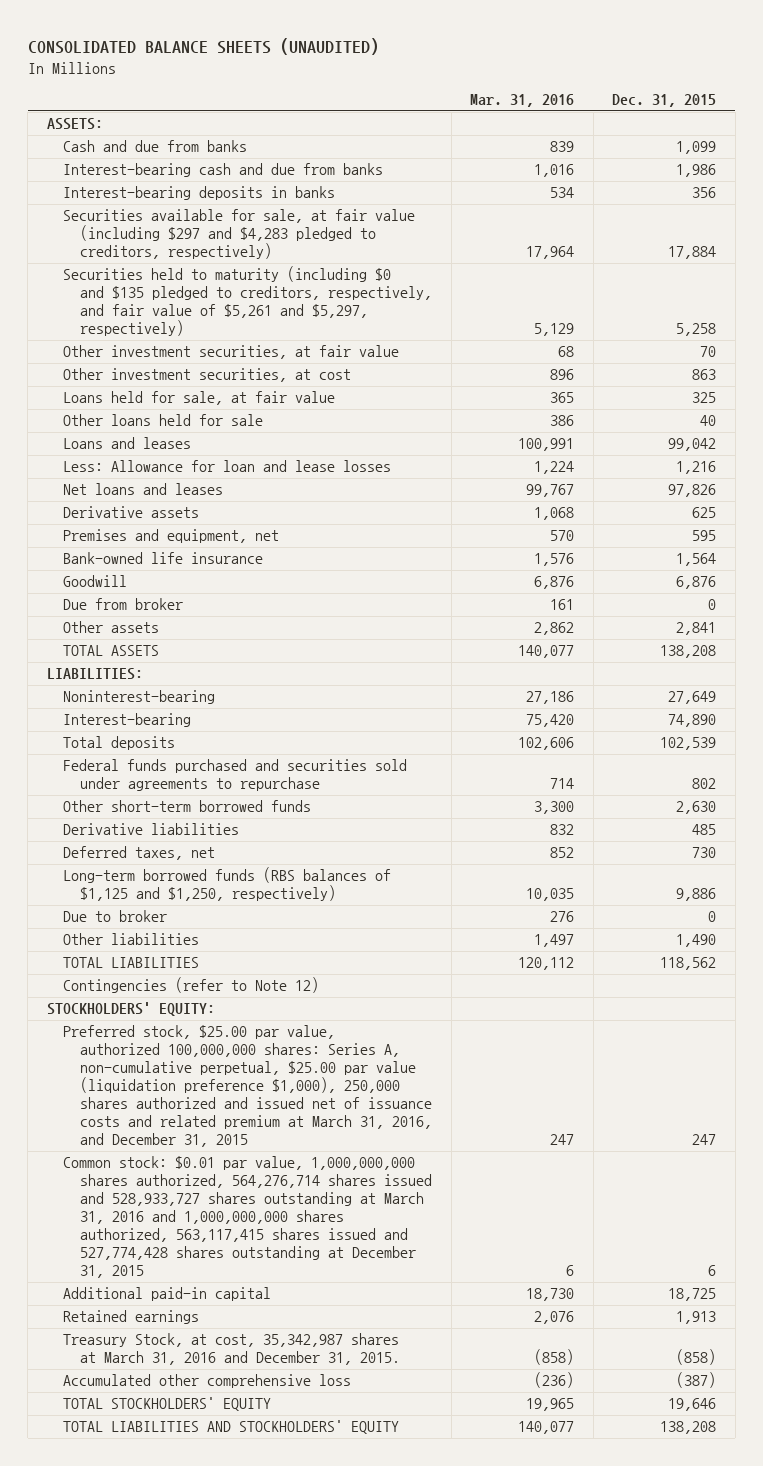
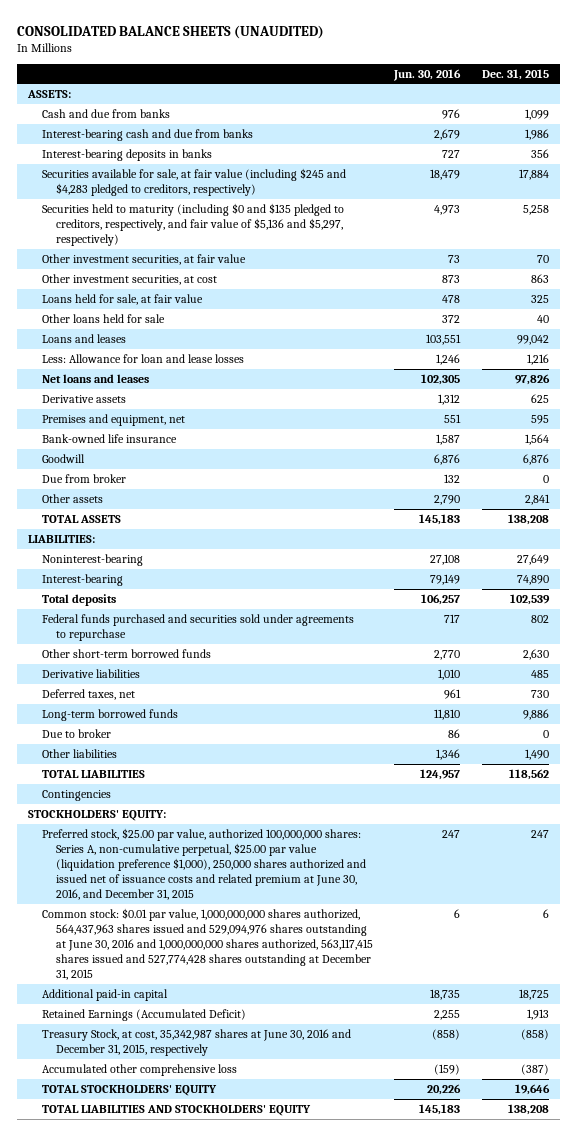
[470,94,575,108] Mar. 31, 2016 -> none
none -> [393,68,462,81] Jun. 30, 2016
[63,209,416,260] Securities available for sale, at fair value (including $297 and $4,283 pledged to creditors, respectively) -> [42,167,347,196] Securities available for sale, at fair value (including $245 and $4,283 pledged to creditors, respectively)
[63,266,432,337] Securities held to maturity (including $0 and $135 pledged to creditors, respectively, and fair value of $5,261 and $5,297, respectively) -> [42,202,345,247] Securities held to maturity (including $0 and $135 pledged to creditors, respectively, and fair value of $5,136 and $5,297, respectively)
[63,867,392,902] Long-term borrowed funds (RBS balances of $1,125 and $1,250, respectively) -> [42,708,179,721] Long-term borrowed funds
[63,977,320,994] Contingencies (refer to Note 12) -> [42,789,112,801] Contingencies
[63,1025,432,1148] Preferred stock, $25.00 par value, authorized 100,000,000 shares: Series A, non-cumulative perpetual, $25.00 par value (liquidation preference $1,000), 250,000 shares authorized and issued net of issuance costs and related premium at March 31, 2016, and December 31, 2015 -> [42,827,367,901] Preferred stock, $25.00 par value, authorized 100,000,000 shares: Series A, non-cumulative perpetual, $25.00 par value (liquidation preference $1,000), 250,000 shares authorized and issued net of issuance costs and related premium at June 30, 2016, and December 31, 2015
[63,1156,432,1279] Common stock: $0.01 par value, 1,000,000,000 shares authorized, 564,276,714 shares issued and 528,933,727 shares outstanding at March 31, 2016 and 1,000,000,000 shares authorized, 563,117,415 shares issued and 527,774,428 shares outstanding at December 31, 2015 -> [42,907,374,981] Common stock: $0.01 par value, 1,000,000,000 shares authorized, 564,437,963 shares issued and 529,094,976 shares outstanding at June 30, 2016 and 1,000,000,000 shares authorized, 563,117,415 shares issued and 527,774,428 shares outstanding at December 31, 2015
[63,1310,200,1325] Retained earnings -> [42,1008,247,1021] Retained Earnings (Accumulated Deficit)
[63,1333,400,1366] Treasury Stock, at cost, 35,342,987 shares at March 31, 2016 and December 31, 2015. -> [42,1028,352,1056] Treasury Stock, at cost, 35,342,987 shares at June 30, 2016 and December 31, 2015, respectively

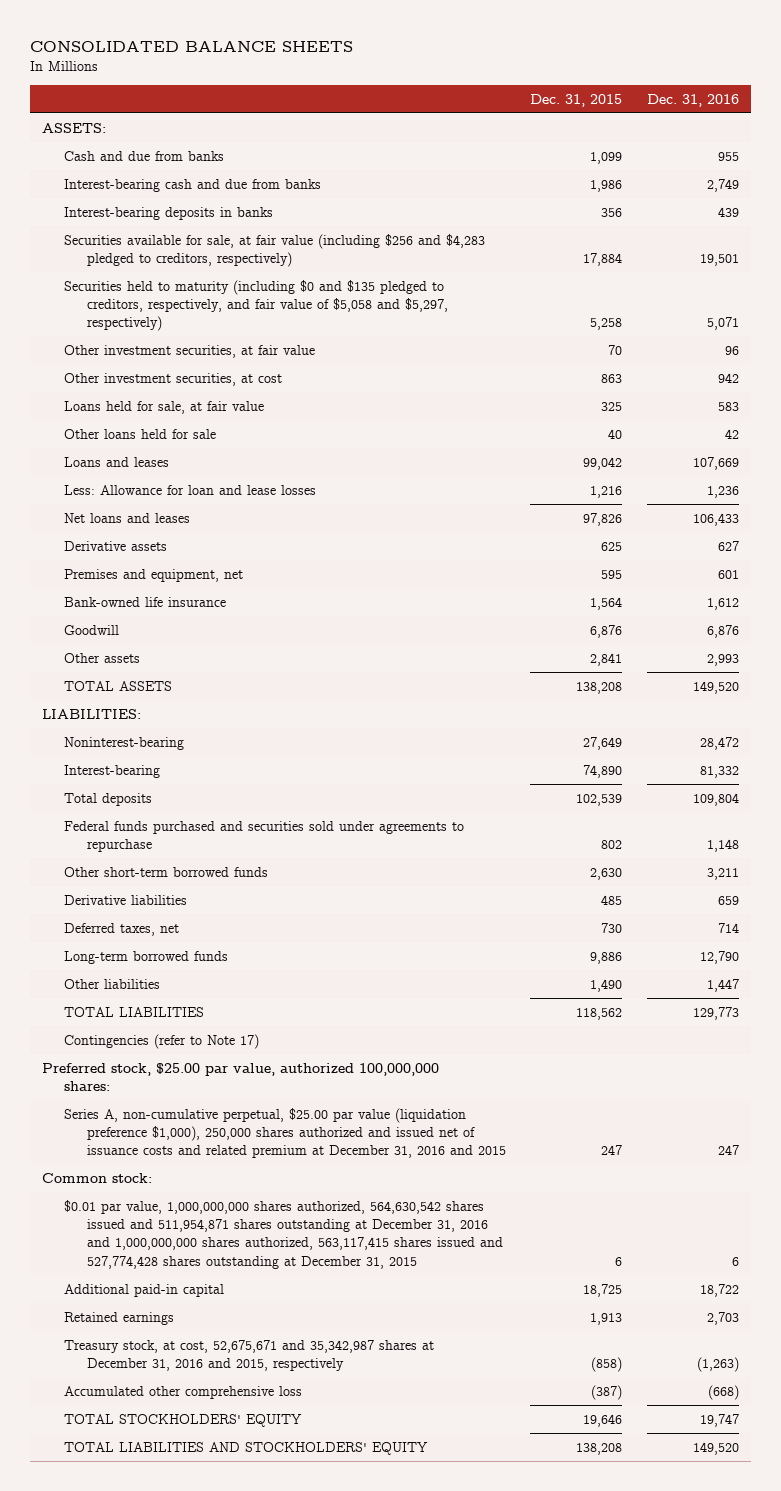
[17,24,325,39] CONSOLIDATED BALANCE SHEETS (UNAUDITED) -> [29,40,353,52] CONSOLIDATED BALANCE SHEETS
[393,68,462,81] Jun. 30, 2016 -> none
none -> [646,93,739,107] Dec. 31, 2016
[42,167,347,196] Securities available for sale, at fair value (including $245 and $4,283 pledged to creditors, respectively) -> [64,233,486,268] Securities available for sale, at fair value (including $256 and $4,283 pledged to creditors, respectively)
[42,202,345,247] Securities held to maturity (including $0 and $135 pledged to creditors, respectively, and fair value of $5,136 and $5,297, respectively) -> [64,279,448,332] Securities held to maturity (including $0 and $135 pledged to creditors, respectively, and fair value of $5,058 and $5,297, respectively)
[42,473,127,483] Due from broker -> none
[42,728,112,738] Due to broker -> none
[27,809,166,821] STOCKHOLDERS' EQUITY: -> none
[42,789,112,801] Contingencies -> [64,1033,260,1049] Contingencies (refer to Note 17)
none -> [42,1062,440,1092] Preferred stock, $25.00 par value, authorized 100,000,000 shares:
[42,827,367,901] Preferred stock, $25.00 par value, authorized 100,000,000 shares: Series A, non-cumulative perpetual, $25.00 par value (liquidation preference $1,000), 250,000 shares authorized and issued net of issuance costs and related premium at June 30, 2016, and December 31, 2015 -> [64,1107,506,1159] Series A, non-cumulative perpetual, $25.00 par value (liquidation preference $1,000), 250,000 shares authorized and issued net of issuance costs and related premium at December 31, 2016 and 2015
none -> [42,1172,153,1183] Common stock:
[42,907,374,981] Common stock: $0.01 par value, 1,000,000,000 shares authorized, 564,437,963 shares issued and 529,094,976 shares outstanding at June 30, 2016 and 1,000,000,000 shares authorized, 563,117,415 shares issued and 527,774,428 shares outstanding at December 31, 2015 -> [64,1199,503,1269] $0.01 par value, 1,000,000,000 shares authorized, 564,630,542 shares issued and 511,954,871 shares outstanding at December 31, 2016 and 1,000,000,000 shares authorized, 563,117,415 shares issued and 527,774,428 shares outstanding at December 31, 2015
[42,1008,247,1021] Retained Earnings (Accumulated Deficit) -> [64,1311,175,1325] Retained earnings
[42,1028,352,1056] Treasury Stock, at cost, 35,342,987 shares at June 30, 2016 and December 31, 2015, respectively -> [64,1339,435,1372] Treasury stock, at cost, 52,675,671 and 35,342,987 shares at December 31, 2016 and 2015, respectively

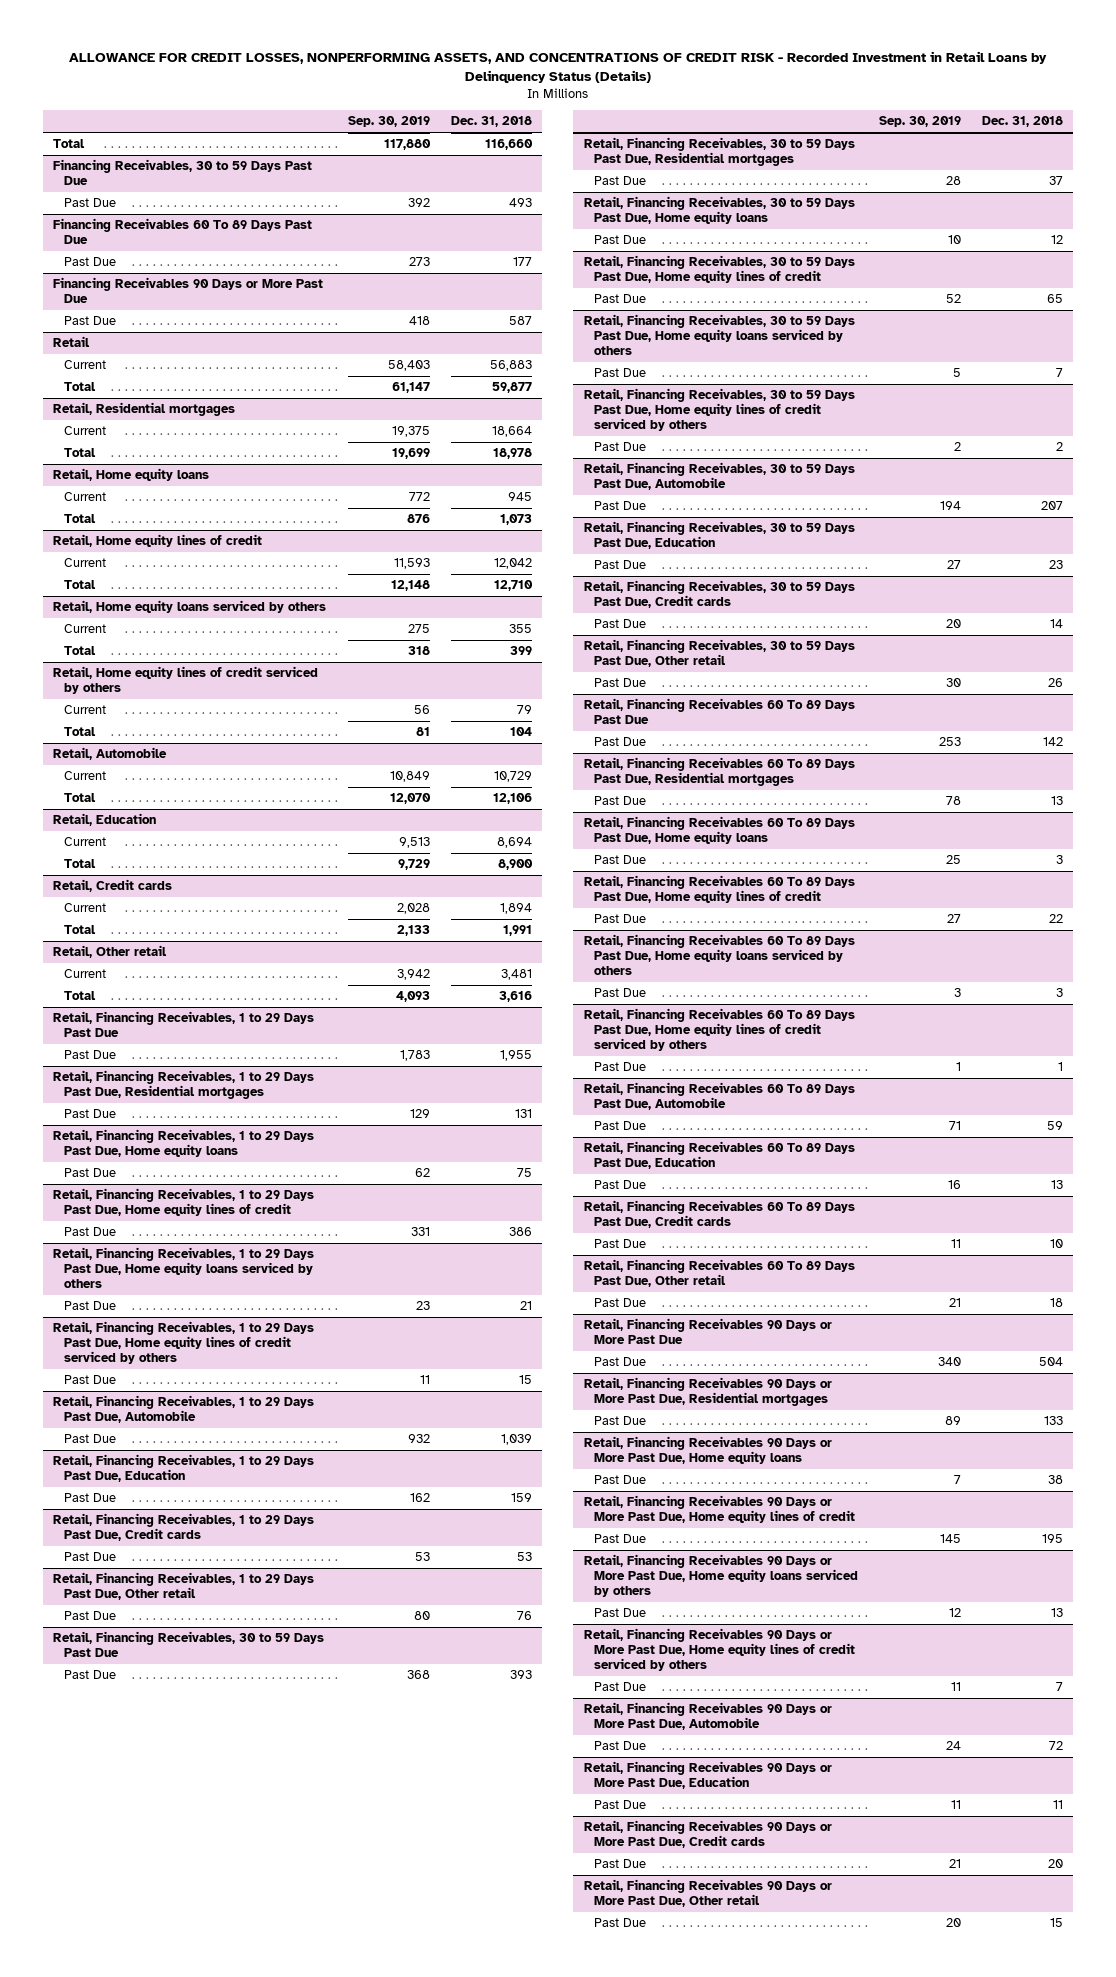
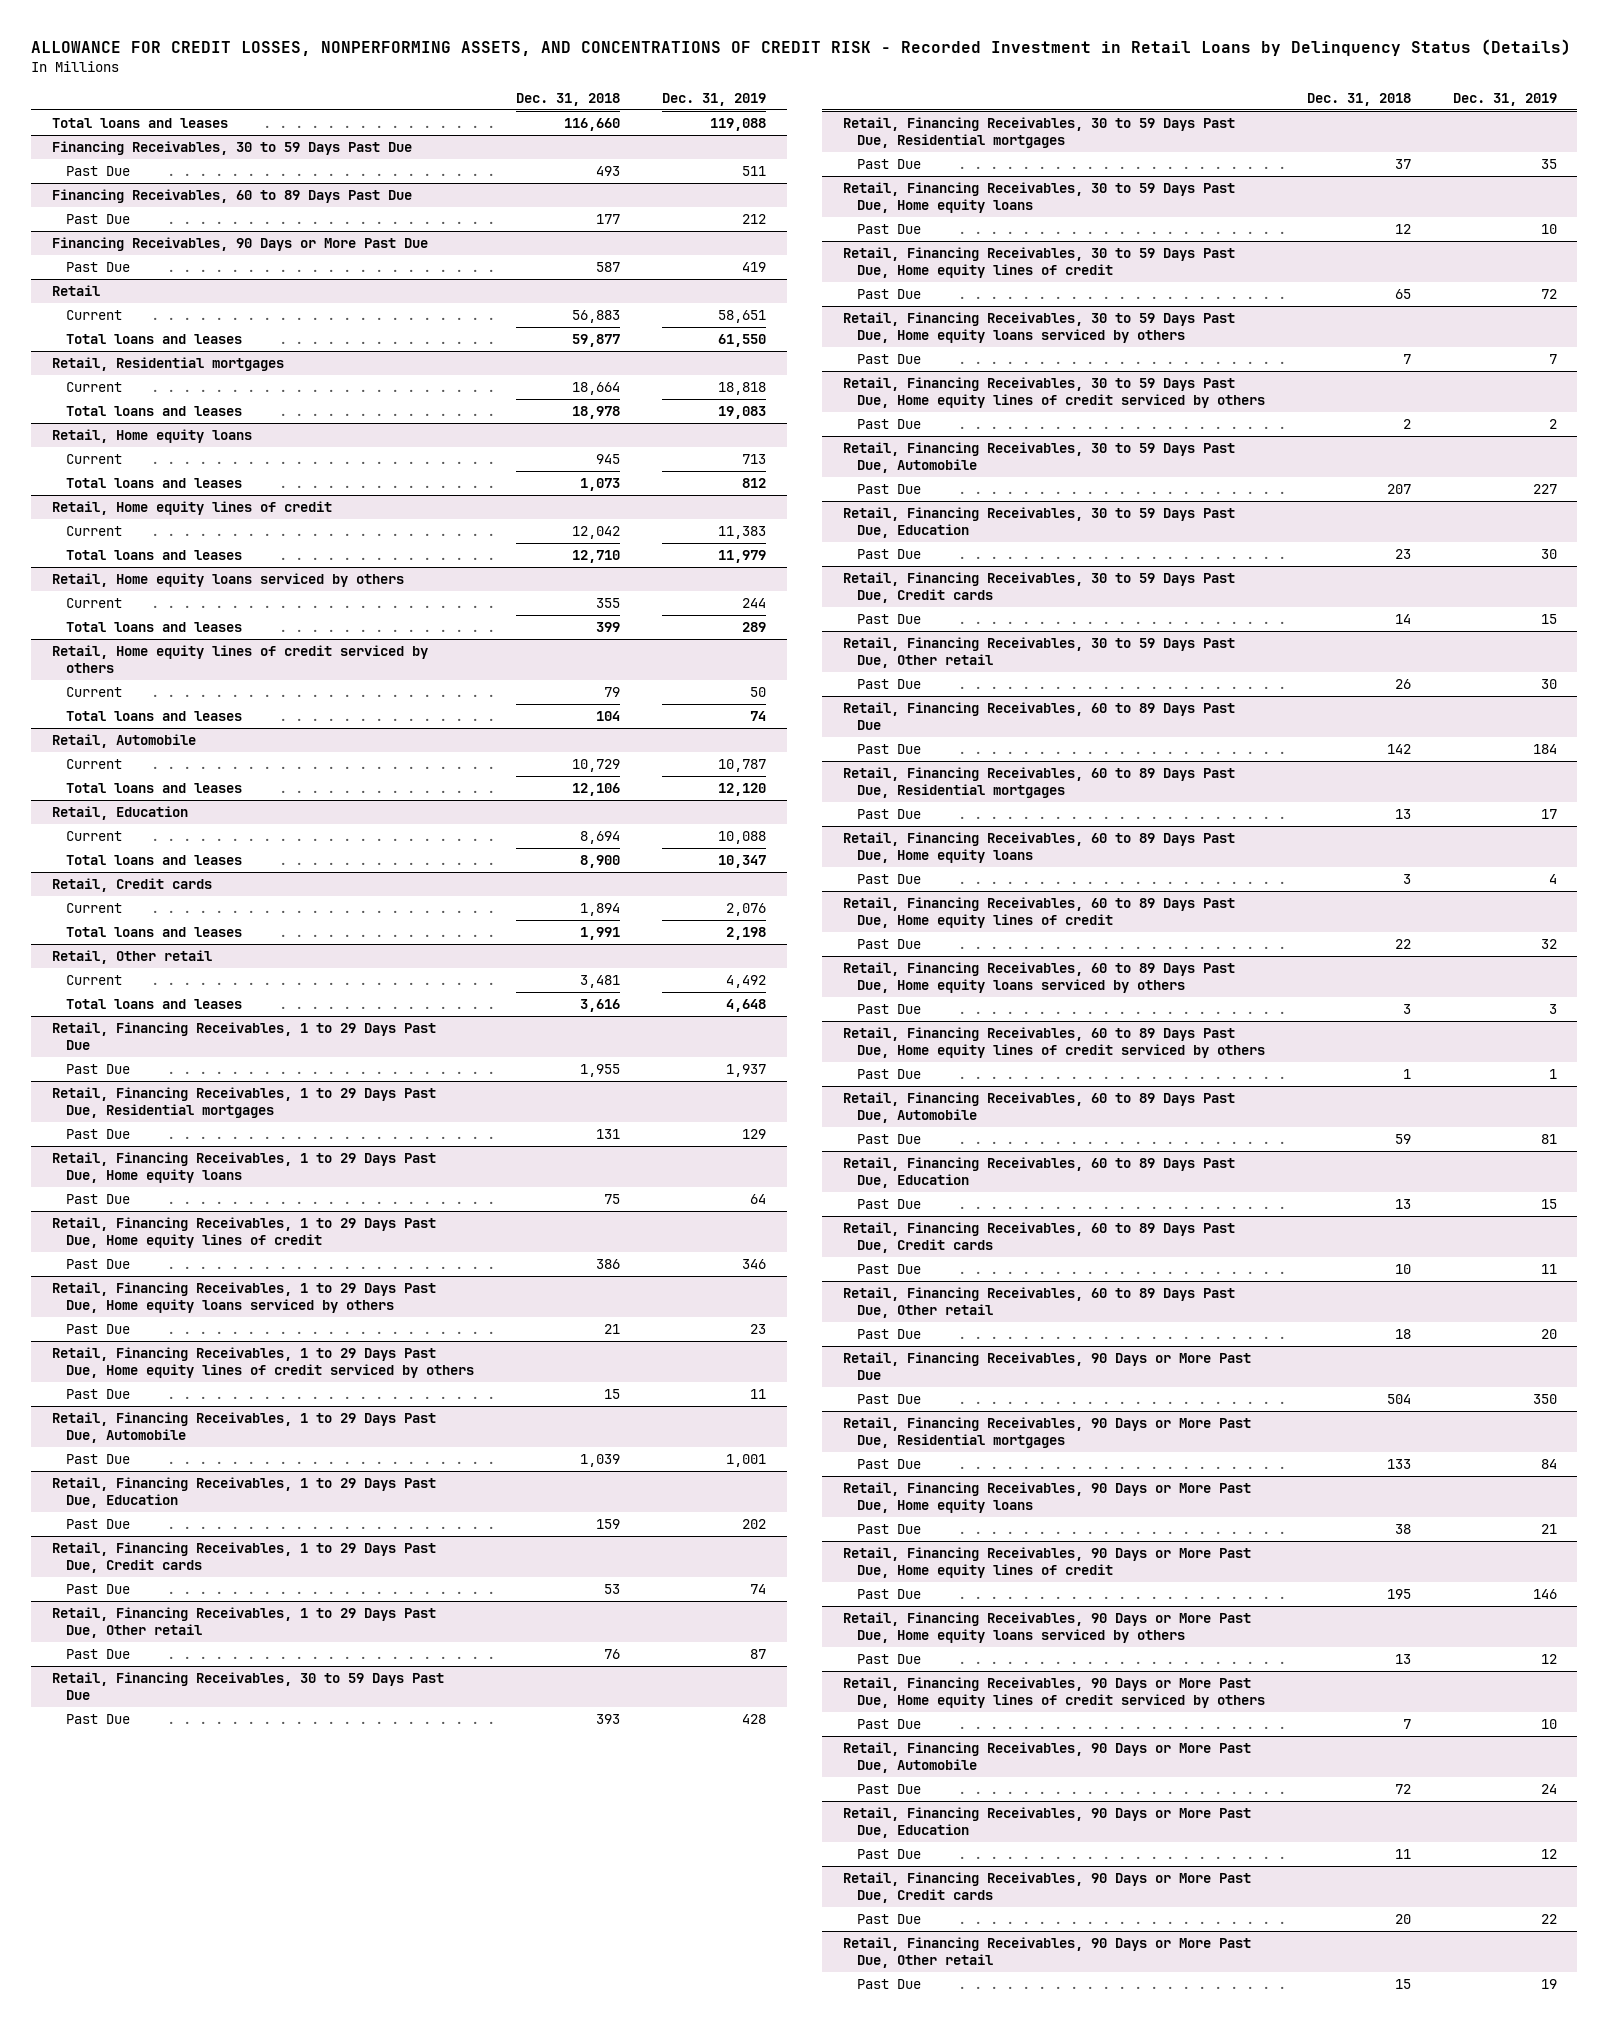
[348,116,431,128] Sep. 30, 2019 -> none
none -> [661,92,766,106] Dec. 31, 2019
[53,139,86,149] Total -> [51,118,228,129] Total loans and leases
[53,218,313,245] Financing Receivables 60 To 89 Days Past Due -> [51,189,412,204] Financing Receivables, 60 to 89 Days Past Due
[53,277,324,304] Financing Receivables 90 Days or More Past Due -> [51,237,428,252] Financing Receivables, 90 Days or More Past Due
[63,382,96,392] Total -> [66,334,243,345] Total loans and leases
[63,448,96,458] Total -> [66,406,243,417] Total loans and leases
[63,514,96,524] Total -> [66,478,243,489] Total loans and leases
[63,580,96,590] Total -> [66,550,243,561] Total loans and leases
[63,646,96,656] Total -> [66,622,243,633] Total loans and leases
[63,727,96,737] Total -> [66,711,243,722] Total loans and leases
[63,793,96,803] Total -> [66,783,243,794] Total loans and leases
[63,859,96,869] Total -> [66,855,243,866] Total loans and leases
[63,925,96,935] Total -> [66,927,243,938] Total loans and leases
[63,991,96,1001] Total -> [66,999,243,1010] Total loans and leases
[583,698,855,725] Retail, Financing Receivables 60 To 89 Days Past Due -> [842,702,1235,731] Retail, Financing Receivables, 60 to 89 Days Past Due
[583,757,855,787] Retail, Financing Receivables 60 To 89 Days Past Due, Residential mortgages -> [842,767,1235,799] Retail, Financing Receivables, 60 to 89 Days Past Due, Residential mortgages
[583,816,855,845] Retail, Financing Receivables 60 To 89 Days Past Due, Home equity loans -> [842,832,1235,864] Retail, Financing Receivables, 60 to 89 Days Past Due, Home equity loans
[583,875,855,904] Retail, Financing Receivables 60 To 89 Days Past Due, Home equity lines of credit -> [842,897,1235,929] Retail, Financing Receivables, 60 to 89 Days Past Due, Home equity lines of credit
[583,934,855,976] Retail, Financing Receivables 60 To 89 Days Past Due, Home equity loans serviced by others -> [842,962,1235,994] Retail, Financing Receivables, 60 to 89 Days Past Due, Home equity loans serviced by others
[583,1008,855,1052] Retail, Financing Receivables 60 To 89 Days Past Due, Home equity lines of credit serviced by others -> [842,1027,1265,1059] Retail, Financing Receivables, 60 to 89 Days Past Due, Home equity lines of credit serviced by others
[583,1082,855,1111] Retail, Financing Receivables 60 To 89 Days Past Due, Automobile -> [842,1092,1235,1124] Retail, Financing Receivables, 60 to 89 Days Past Due, Automobile
[583,1141,855,1170] Retail, Financing Receivables 60 To 89 Days Past Due, Education -> [842,1157,1235,1189] Retail, Financing Receivables, 60 to 89 Days Past Due, Education
[583,1200,855,1229] Retail, Financing Receivables 60 To 89 Days Past Due, Credit cards -> [842,1222,1235,1254] Retail, Financing Receivables, 60 to 89 Days Past Due, Credit cards
[583,1259,855,1288] Retail, Financing Receivables 60 To 89 Days Past Due, Other retail -> [842,1287,1235,1319] Retail, Financing Receivables, 60 to 89 Days Past Due, Other retail
[583,1318,832,1345] Retail, Financing Receivables 90 Days or More Past Due -> [842,1352,1251,1381] Retail, Financing Receivables, 90 Days or More Past Due
[583,1377,832,1407] Retail, Financing Receivables 90 Days or More Past Due, Residential mortgages -> [842,1417,1251,1449] Retail, Financing Receivables, 90 Days or More Past Due, Residential mortgages
[583,1436,832,1465] Retail, Financing Receivables 90 Days or More Past Due, Home equity loans -> [842,1482,1251,1514] Retail, Financing Receivables, 90 Days or More Past Due, Home equity loans
[583,1495,856,1524] Retail, Financing Receivables 90 Days or More Past Due, Home equity lines of credit -> [842,1547,1251,1579] Retail, Financing Receivables, 90 Days or More Past Due, Home equity lines of credit
[583,1554,859,1598] Retail, Financing Receivables 90 Days or More Past Due, Home equity loans serviced by others -> [842,1612,1251,1644] Retail, Financing Receivables, 90 Days or More Past Due, Home equity loans serviced by others
[583,1628,856,1672] Retail, Financing Receivables 90 Days or More Past Due, Home equity lines of credit serviced by others -> [842,1677,1265,1709] Retail, Financing Receivables, 90 Days or More Past Due, Home equity lines of credit serviced by others
[583,1702,832,1731] Retail, Financing Receivables 90 Days or More Past Due, Automobile -> [842,1742,1251,1774] Retail, Financing Receivables, 90 Days or More Past Due, Automobile
[583,1761,832,1790] Retail, Financing Receivables 90 Days or More Past Due, Education -> [842,1807,1251,1839] Retail, Financing Receivables, 90 Days or More Past Due, Education
[583,1820,832,1849] Retail, Financing Receivables 90 Days or More Past Due, Credit cards -> [842,1872,1251,1904] Retail, Financing Receivables, 90 Days or More Past Due, Credit cards
[583,1879,832,1908] Retail, Financing Receivables 90 Days or More Past Due, Other retail -> [842,1937,1251,1969] Retail, Financing Receivables, 90 Days or More Past Due, Other retail

